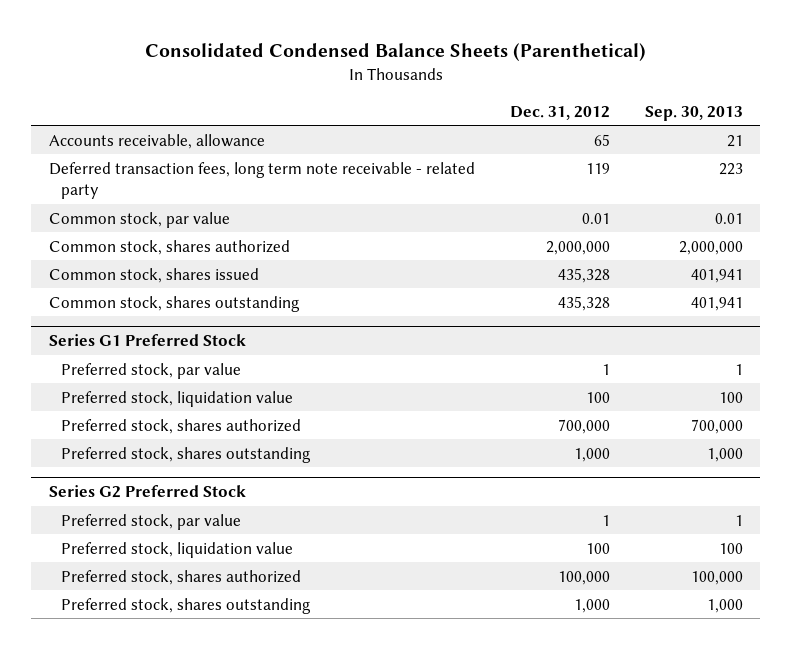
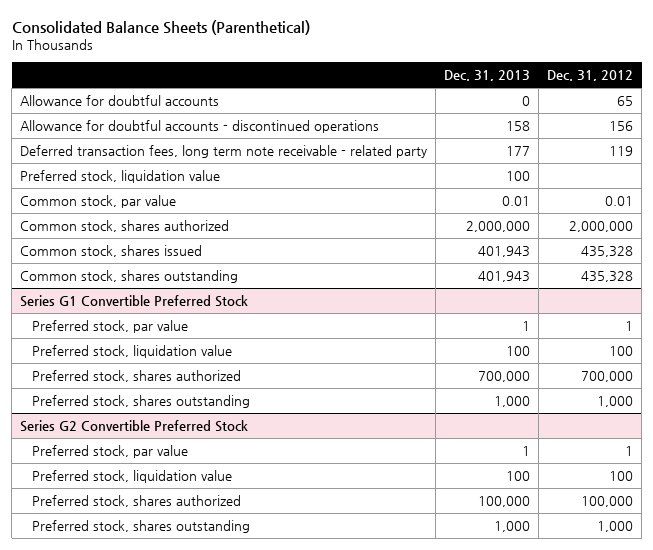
[144,43,646,62] Consolidated Condensed Balance Sheets (Parenthetical) -> [11,19,310,35] Consolidated Balance Sheets (Parenthetical)
[644,105,743,121] Sep. 30, 2013 -> none
none -> [444,70,531,82] Dec. 31, 2013
[48,133,265,149] Accounts receivable, allowance -> [20,94,220,106] Allowance for doubtful accounts
none -> [20,119,380,133] Allowance for doubtful accounts - discontinued operations
none -> [20,169,221,183] Preferred stock, liquidation value
[48,334,246,347] Series G1 Preferred Stock -> [20,294,249,307] Series G1 Convertible Preferred Stock
[48,485,246,499] Series G2 Preferred Stock -> [20,419,249,432] Series G2 Convertible Preferred Stock

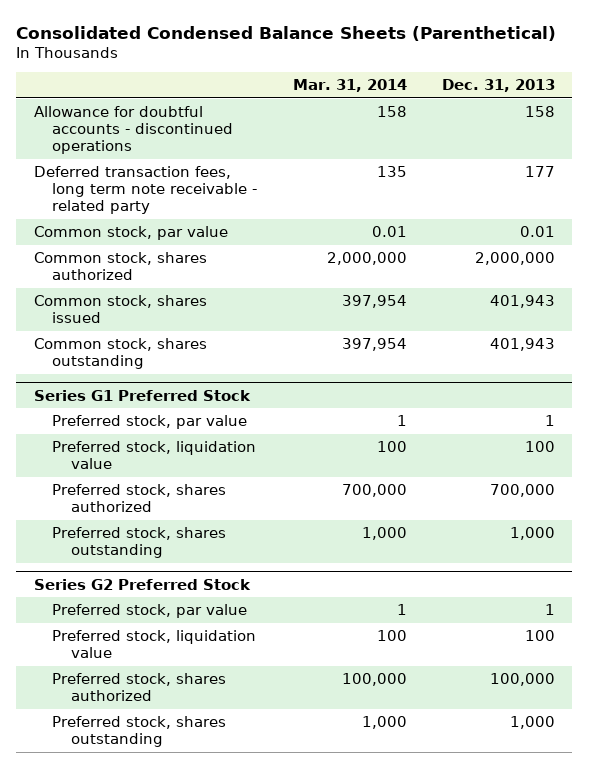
[11,19,310,35] Consolidated Balance Sheets (Parenthetical) -> [16,25,557,41] Consolidated Condensed Balance Sheets (Parenthetical)
[547,70,634,82] Dec. 31, 2012 -> none
none -> [292,79,407,93] Mar. 31, 2014
[20,94,220,106] Allowance for doubtful accounts -> none
[20,169,221,183] Preferred stock, liquidation value -> none
[20,294,249,307] Series G1 Convertible Preferred Stock -> [33,389,251,401] Series G1 Preferred Stock
[20,419,249,432] Series G2 Convertible Preferred Stock -> [33,578,251,590] Series G2 Preferred Stock

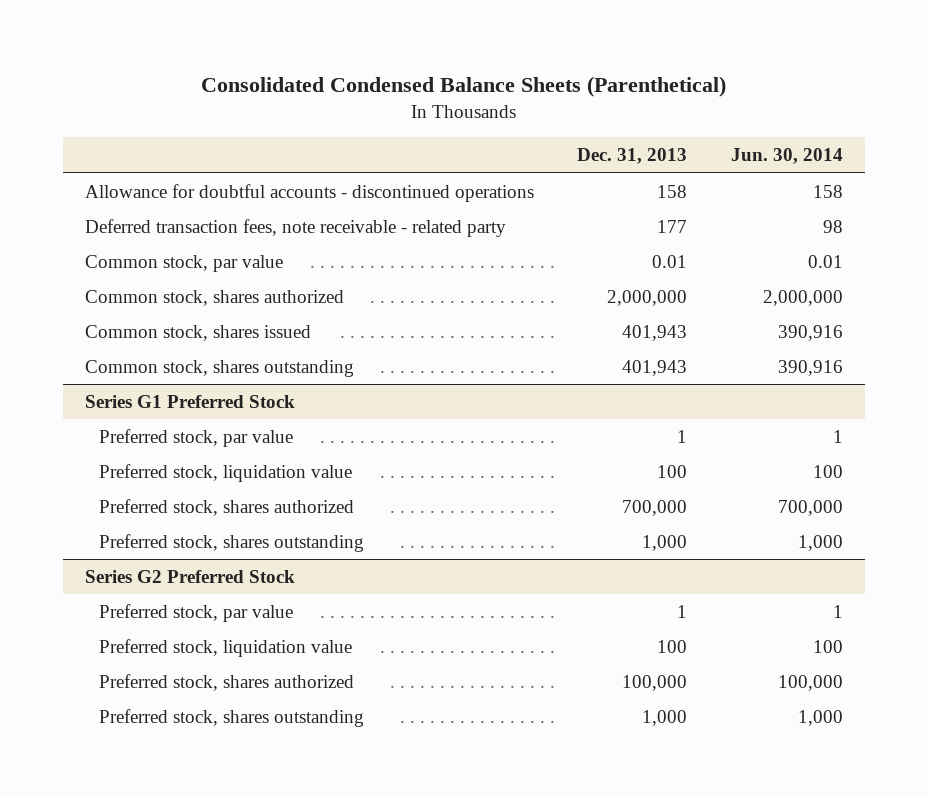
[292,79,407,93] Mar. 31, 2014 -> none
none -> [730,148,843,165] Jun. 30, 2014
[33,166,258,215] Deferred transaction fees, long term note receivable - related party -> [84,218,506,237] Deferred transaction fees, note receivable - related party

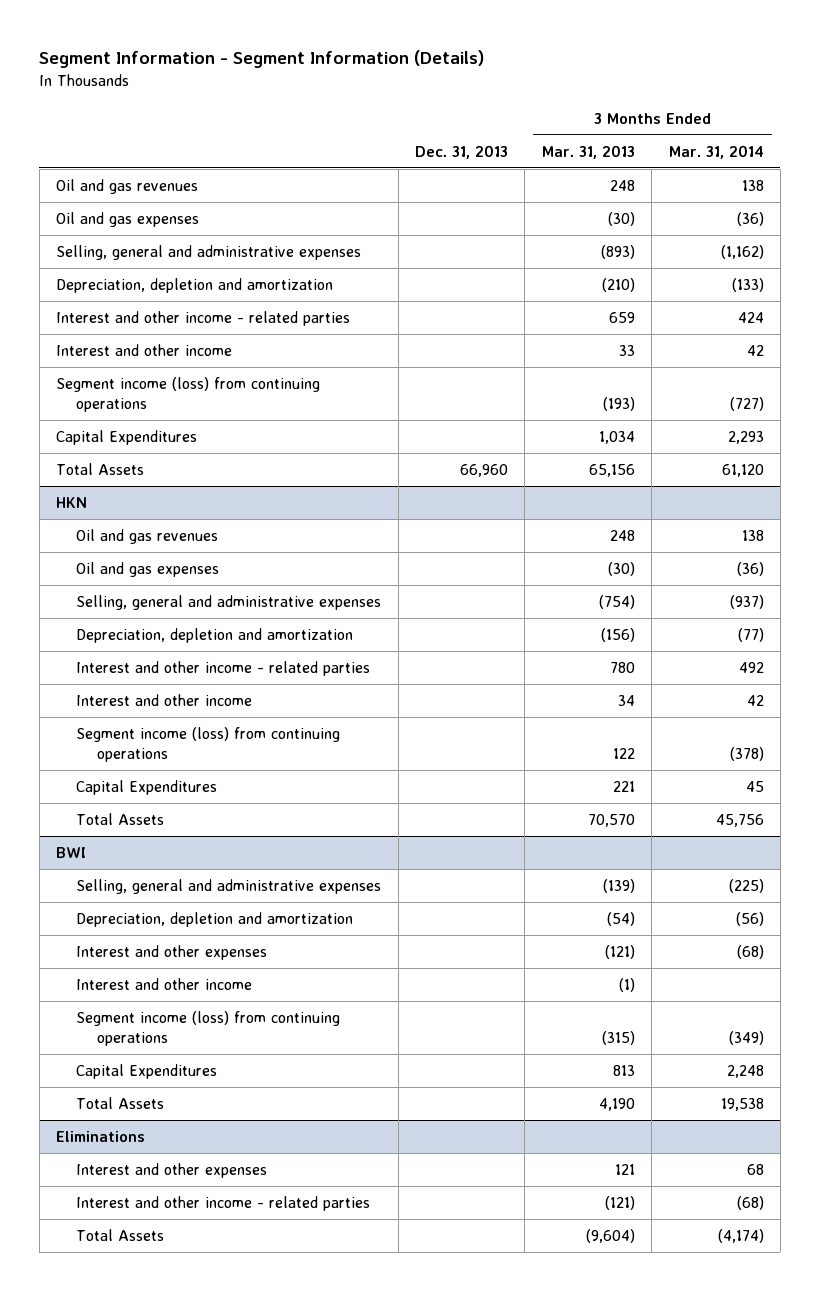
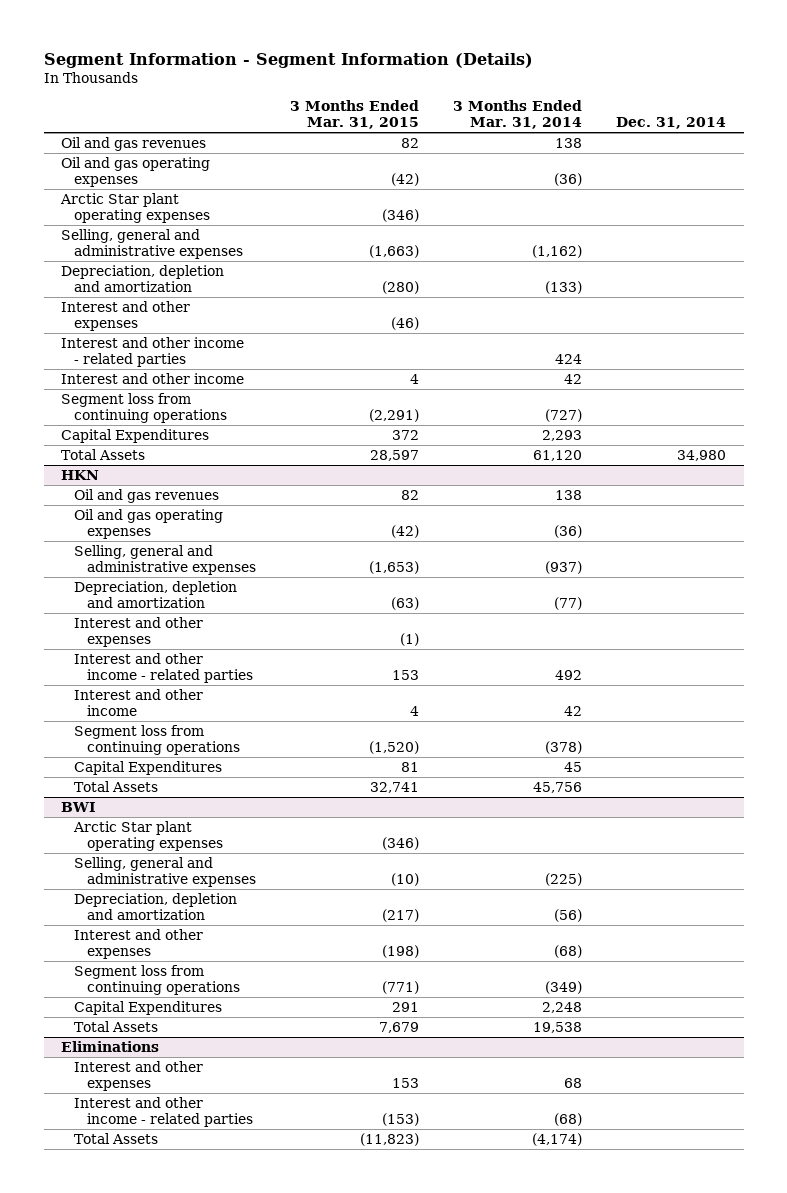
[415,144,509,159] Dec. 31, 2013 -> none
[541,144,635,159] Mar. 31, 2013 -> none
none -> [290,100,420,130] 3 Months Ended Mar. 31, 2015
none -> [616,117,727,130] Dec. 31, 2014
[55,211,199,227] Oil and gas expenses -> [60,156,210,187] Oil and gas operating expenses
none -> [59,192,210,223] Arctic Star plant operating expenses
none -> [60,300,190,331] Interest and other expenses
[55,376,320,413] Segment income (loss) from continuing operations -> [60,392,227,423] Segment loss from continuing operations
[76,561,220,577] Oil and gas expenses -> [73,508,223,539] Oil and gas operating expenses
none -> [73,616,203,647] Interest and other expenses
[76,726,341,763] Segment income (loss) from continuing operations -> [73,724,240,755] Segment loss from continuing operations
none -> [72,820,223,851] Arctic Star plant operating expenses
[76,977,253,990] Interest and other income -> none
[76,1010,341,1047] Segment income (loss) from continuing operations -> [73,964,240,995] Segment loss from continuing operations

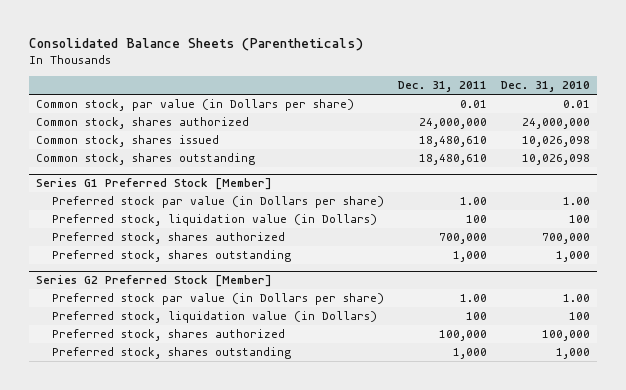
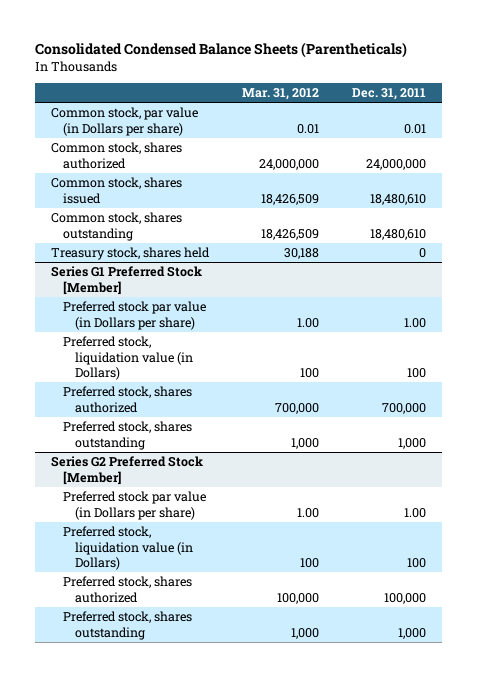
[29,38,364,52] Consolidated Balance Sheets (Parentheticals) -> [35,42,408,59] Consolidated Condensed Balance Sheets (Parentheticals)
[500,81,590,93] Dec. 31, 2010 -> none
none -> [242,88,320,101] Mar. 31, 2012
none -> [51,246,211,260] Treasury stock, shares held

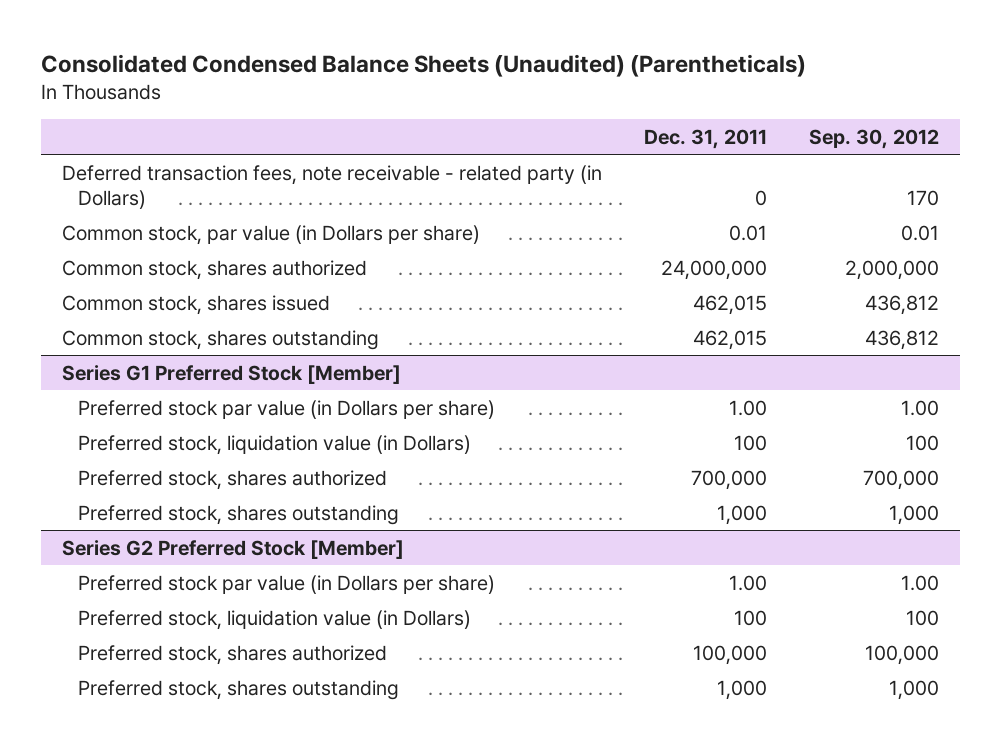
[35,42,408,59] Consolidated Condensed Balance Sheets (Parentheticals) -> [40,54,806,78] Consolidated Condensed Balance Sheets (Unaudited) (Parentheticals)
[242,88,320,101] Mar. 31, 2012 -> none
none -> [808,128,939,149] Sep. 30, 2012
none -> [61,164,602,209] Deferred transaction fees, note receivable - related party (in Dollars)
[51,246,211,260] Treasury stock, shares held -> none
[370,193,427,205] 18,480,610 -> [692,294,767,315] 462,015
[370,228,427,240] 18,480,610 -> [692,329,767,350] 462,015

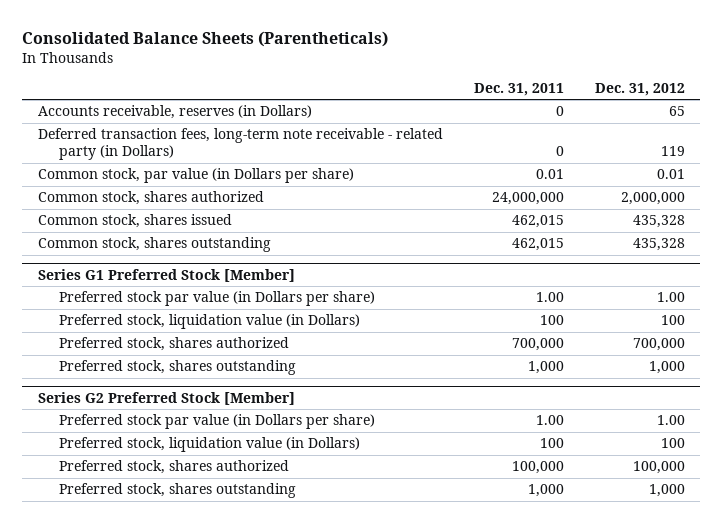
[40,54,806,78] Consolidated Condensed Balance Sheets (Unaudited) (Parentheticals) -> [22,30,389,47] Consolidated Balance Sheets (Parentheticals)
[808,128,939,149] Sep. 30, 2012 -> none
none -> [594,83,685,97] Dec. 31, 2012
none -> [37,105,312,120] Accounts receivable, reserves (in Dollars)
[61,164,602,209] Deferred transaction fees, note receivable - related party (in Dollars) -> [37,128,443,161] Deferred transaction fees, long-term note receivable - related party (in Dollars)

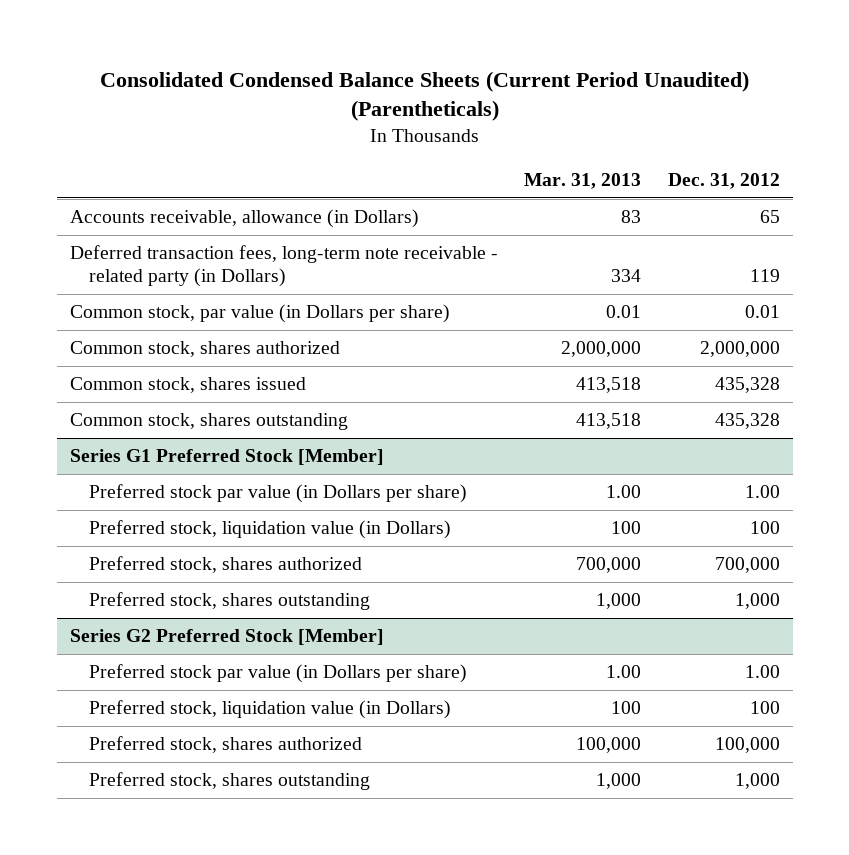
[22,30,389,47] Consolidated Balance Sheets (Parentheticals) -> [99,70,749,122] Consolidated Condensed Balance Sheets (Current Period Unaudited) (Parentheticals)
[473,83,564,97] Dec. 31, 2011 -> none
none -> [524,173,642,190] Mar. 31, 2013
[37,105,312,120] Accounts receivable, reserves (in Dollars) -> [69,209,419,229] Accounts receivable, allowance (in Dollars)

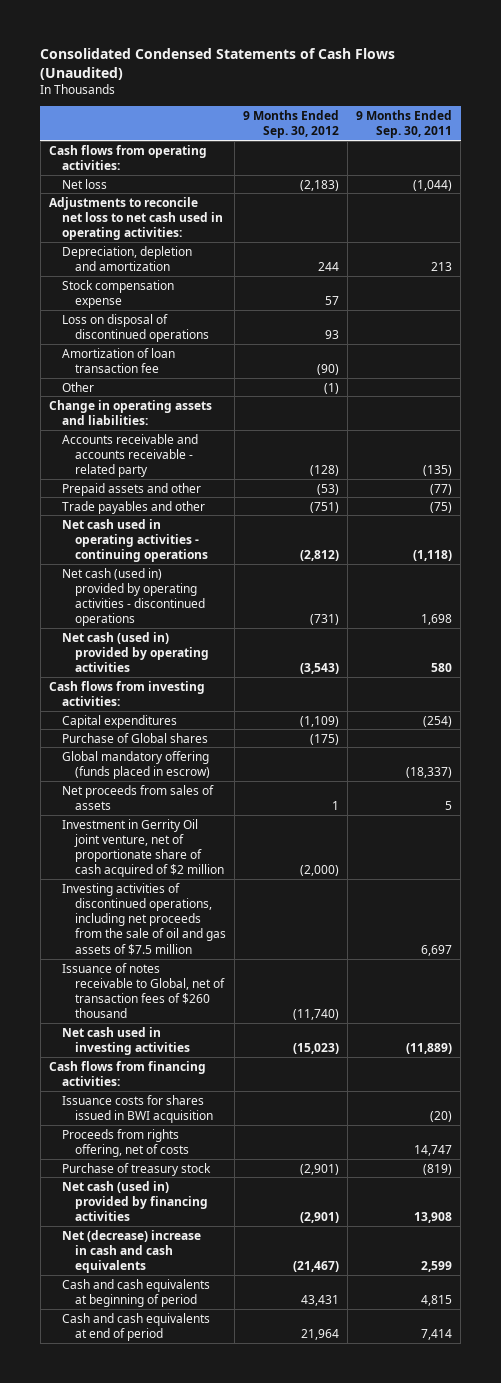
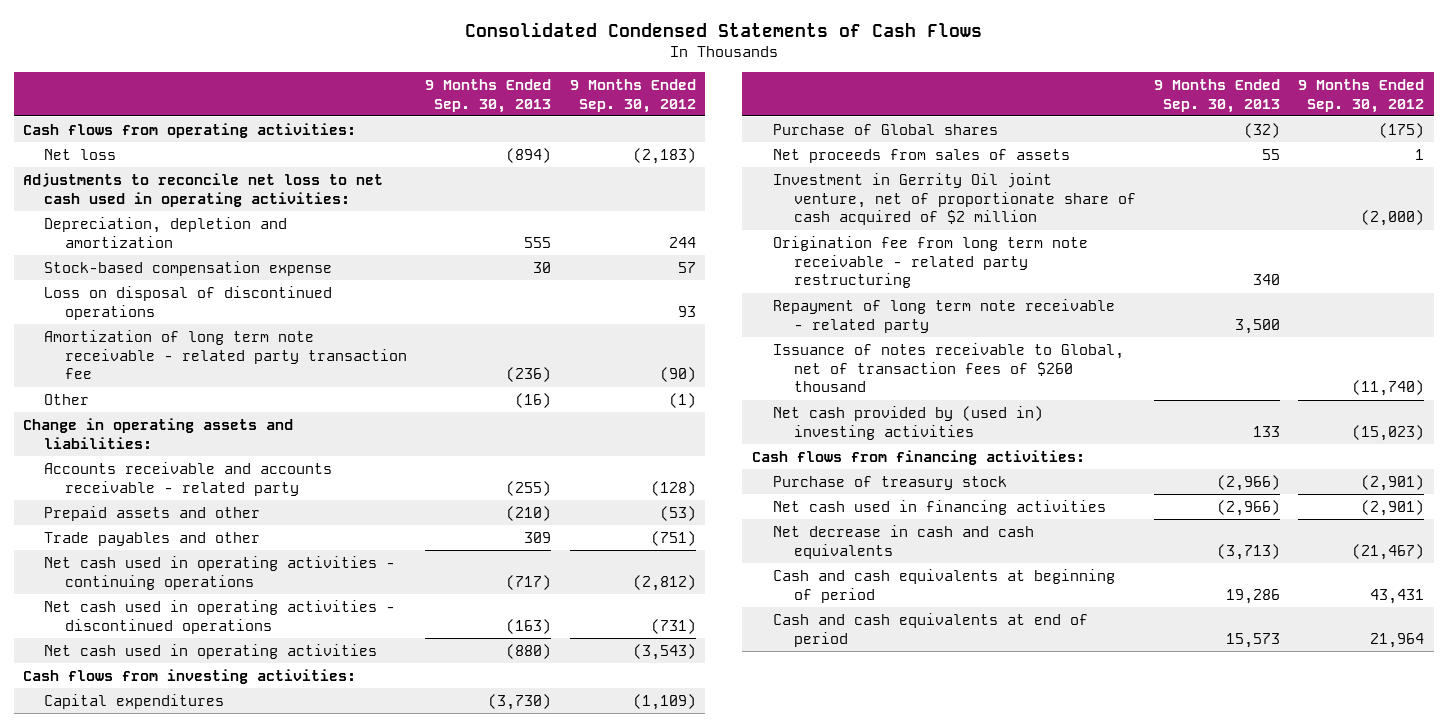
[40,47,396,80] Consolidated Condensed Statements of Cash Flows (Unaudited) -> [464,21,982,37] Consolidated Condensed Statements of Cash Flows
[356,109,453,139] 9 Months Ended Sep. 30, 2011 -> none
none -> [425,79,552,113] 9 Months Ended Sep. 30, 2013
[61,279,174,308] Stock compensation expense -> [43,260,332,276] Stock-based compensation expense
[61,347,175,373] Amortization of loan transaction fee -> [43,329,407,380] Amortization of long term note receivable - related party transaction fee
[61,567,206,627] Net cash (used in) provided by operating activities - discontinued operations -> [43,599,395,634] Net cash used in operating activities - discontinued operations
[61,631,210,673] Net cash (used in) provided by operating activities -> [43,643,377,659] Net cash used in operating activities
[61,750,211,779] Global mandatory offering (funds placed in escrow) -> none
[61,882,227,955] Investing activities of discontinued operations, including net proceeds from the sale of oil and gas assets of $7.5 million -> none
none -> [772,235,1088,289] Origination fee from long term note receivable - related party restructuring
none -> [772,298,1115,333] Repayment of long term note receivable - related party
[61,1026,191,1055] Net cash used in investing activities -> [772,405,1043,440] Net cash provided by (used in) investing activities
[61,1094,214,1123] Issuance costs for shares issued in BWI acquisition -> none
[61,1128,190,1157] Proceeds from rights offering, net of costs -> none
[61,1180,209,1222] Net cash (used in) provided by financing activities -> [772,499,1106,515] Net cash used in financing activities
[61,1229,201,1274] Net (decrease) increase in cash and cash equivalents -> [772,524,1034,559] Net decrease in cash and cash equivalents

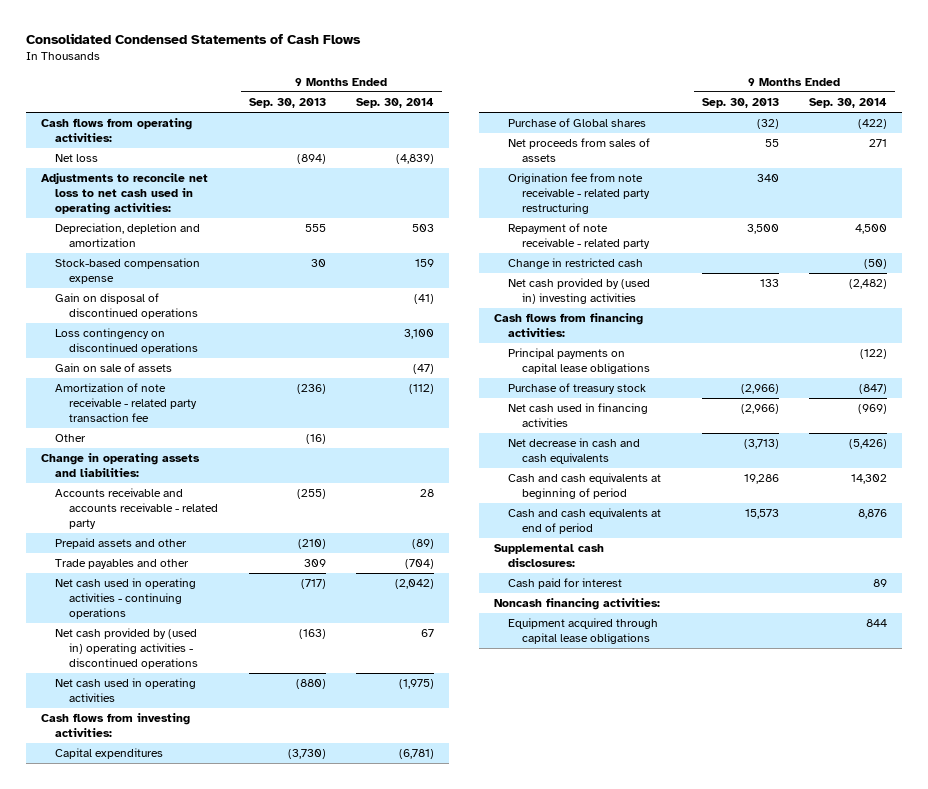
[569,79,696,113] 9 Months Ended Sep. 30, 2012 -> none
none -> [356,98,435,109] Sep. 30, 2014
[43,285,332,320] Loss on disposal of discontinued operations -> [55,293,199,319] Gain on disposal of discontinued operations
none -> [55,328,199,354] Loss contingency on discontinued operations
none -> [55,363,173,373] Gain on sale of assets
[43,329,407,380] Amortization of long term note receivable - related party transaction fee -> [55,383,198,422] Amortization of note receivable - related party transaction fee
[43,599,395,634] Net cash used in operating activities - discontinued operations -> [55,628,199,669] Net cash provided by (used in) operating activities - discontinued operations
[772,172,1136,226] Investment in Gerrity Oil joint venture, net of proportionate share of cash acquired of $2 million -> none
[772,342,1124,393] Issuance of notes receivable to Global, net of transaction fees of $260 thousand -> none
[772,235,1088,289] Origination fee from long term note receivable - related party restructuring -> [508,173,651,214] Origination fee from note receivable - related party restructuring
[772,298,1115,333] Repayment of long term note receivable - related party -> [508,223,651,249] Repayment of note receivable - related party
none -> [508,258,644,270] Change in restricted cash
none -> [508,348,651,374] Principal payments on capital lease obligations
none -> [493,544,604,567] Supplemental cash disclosures:
none -> [508,578,623,590] Cash paid for interest
none -> [493,598,660,611] Noncash financing activities:
none -> [508,618,659,644] Equipment acquired through capital lease obligations

